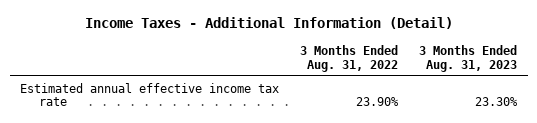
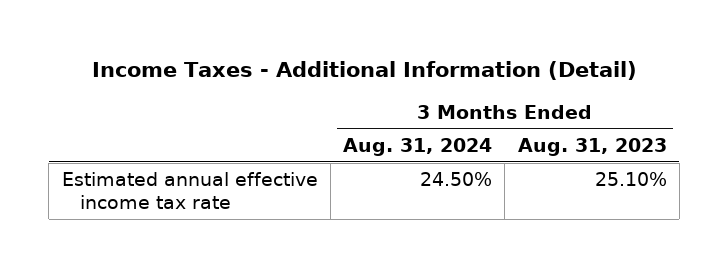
[300,45,399,72] 3 Months Ended Aug. 31, 2022 -> none
none -> [343,138,493,157] Aug. 31, 2024
[475,97,519,107] 23.30% -> [594,172,667,187] 25.10%

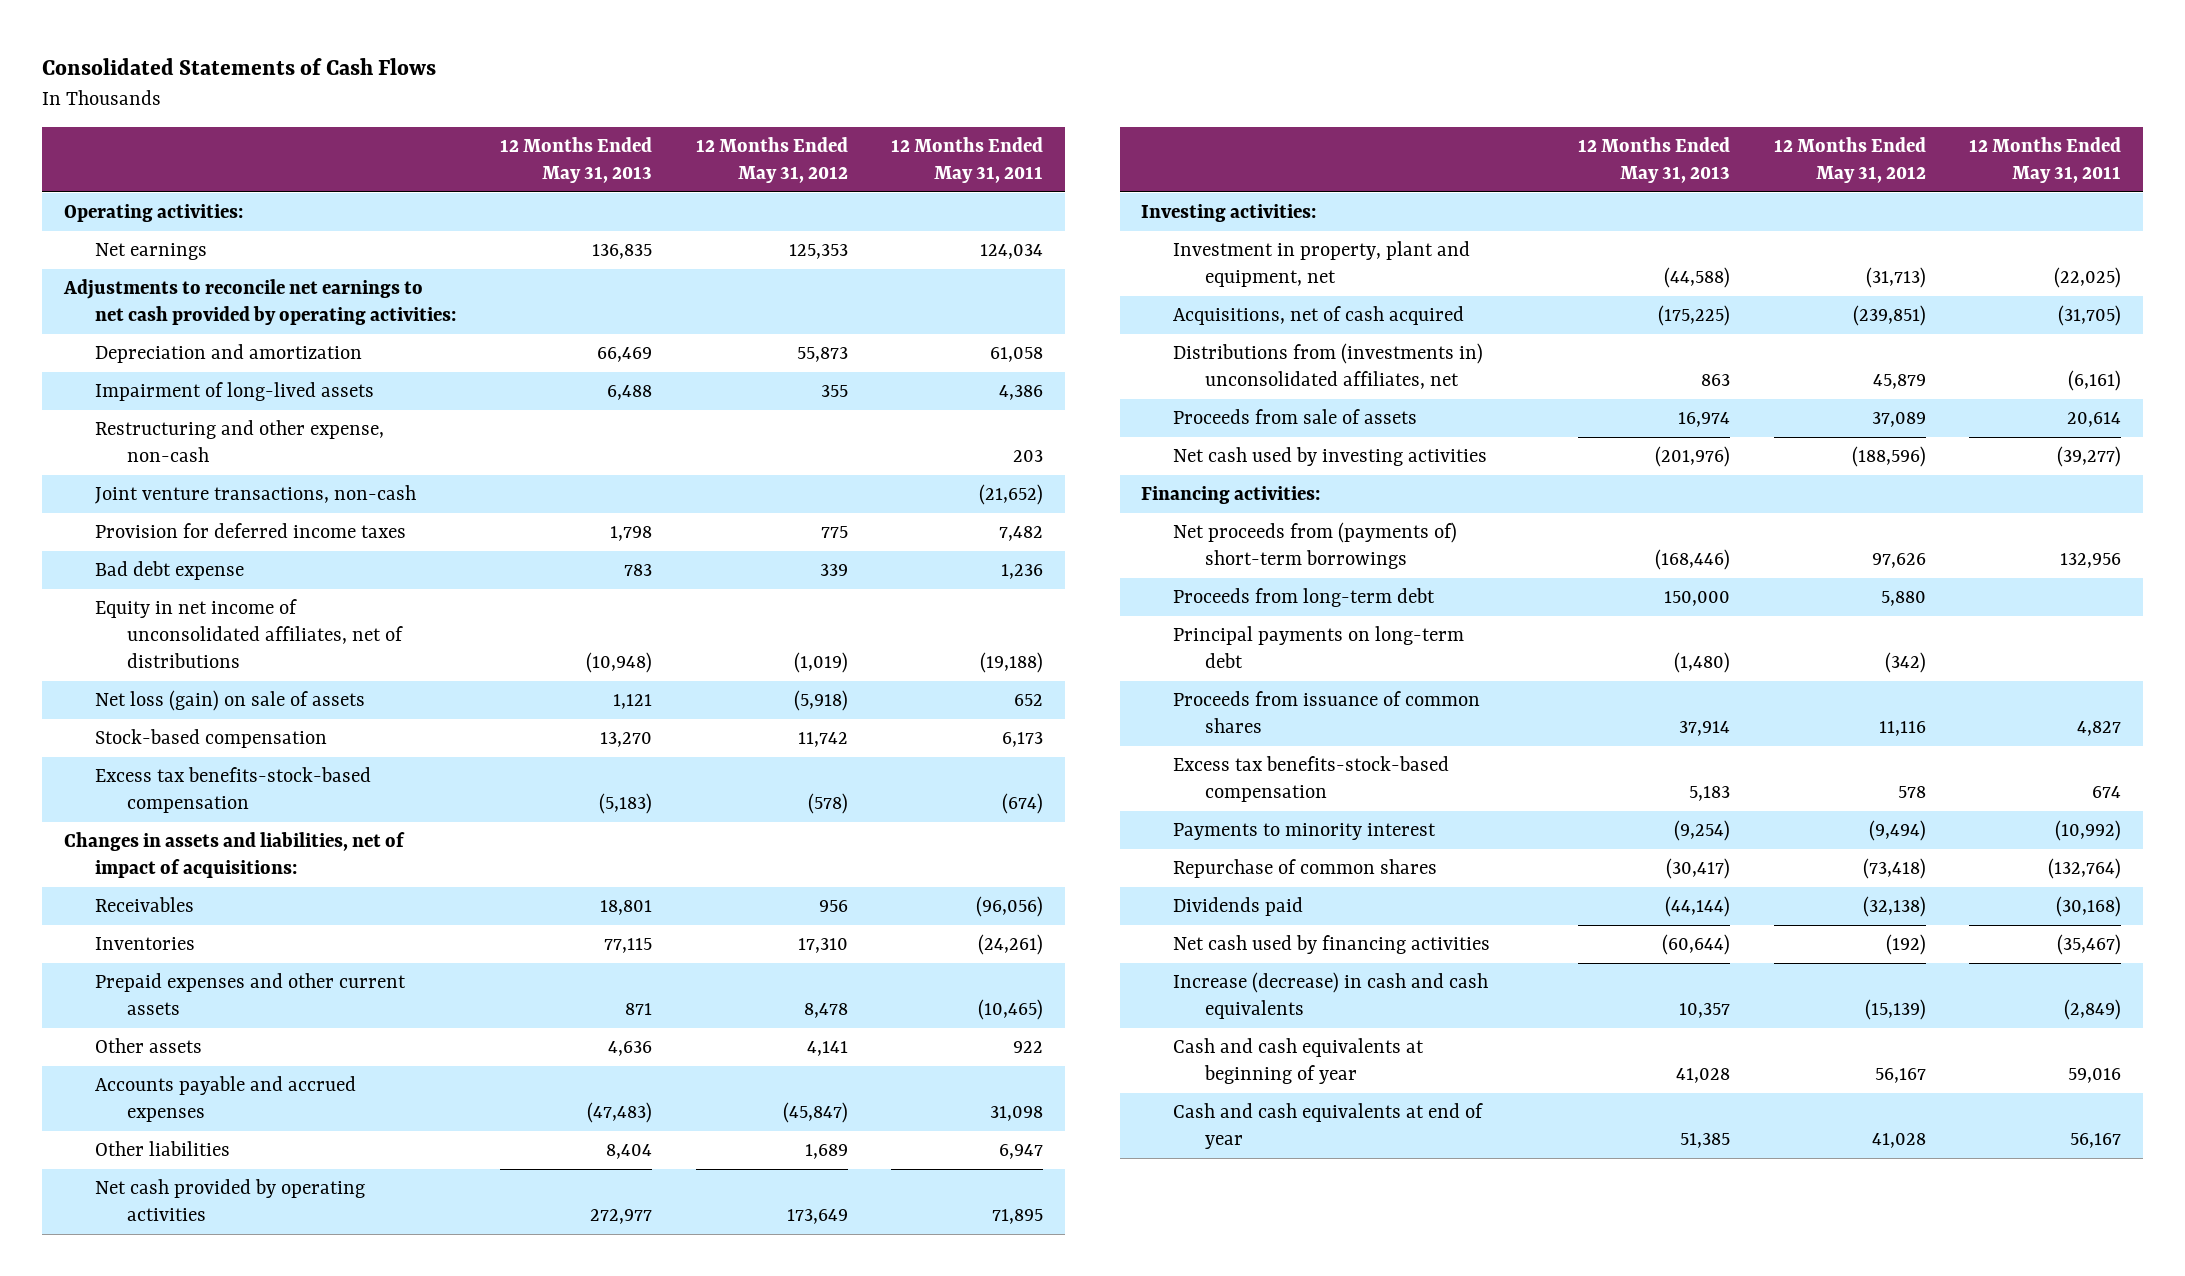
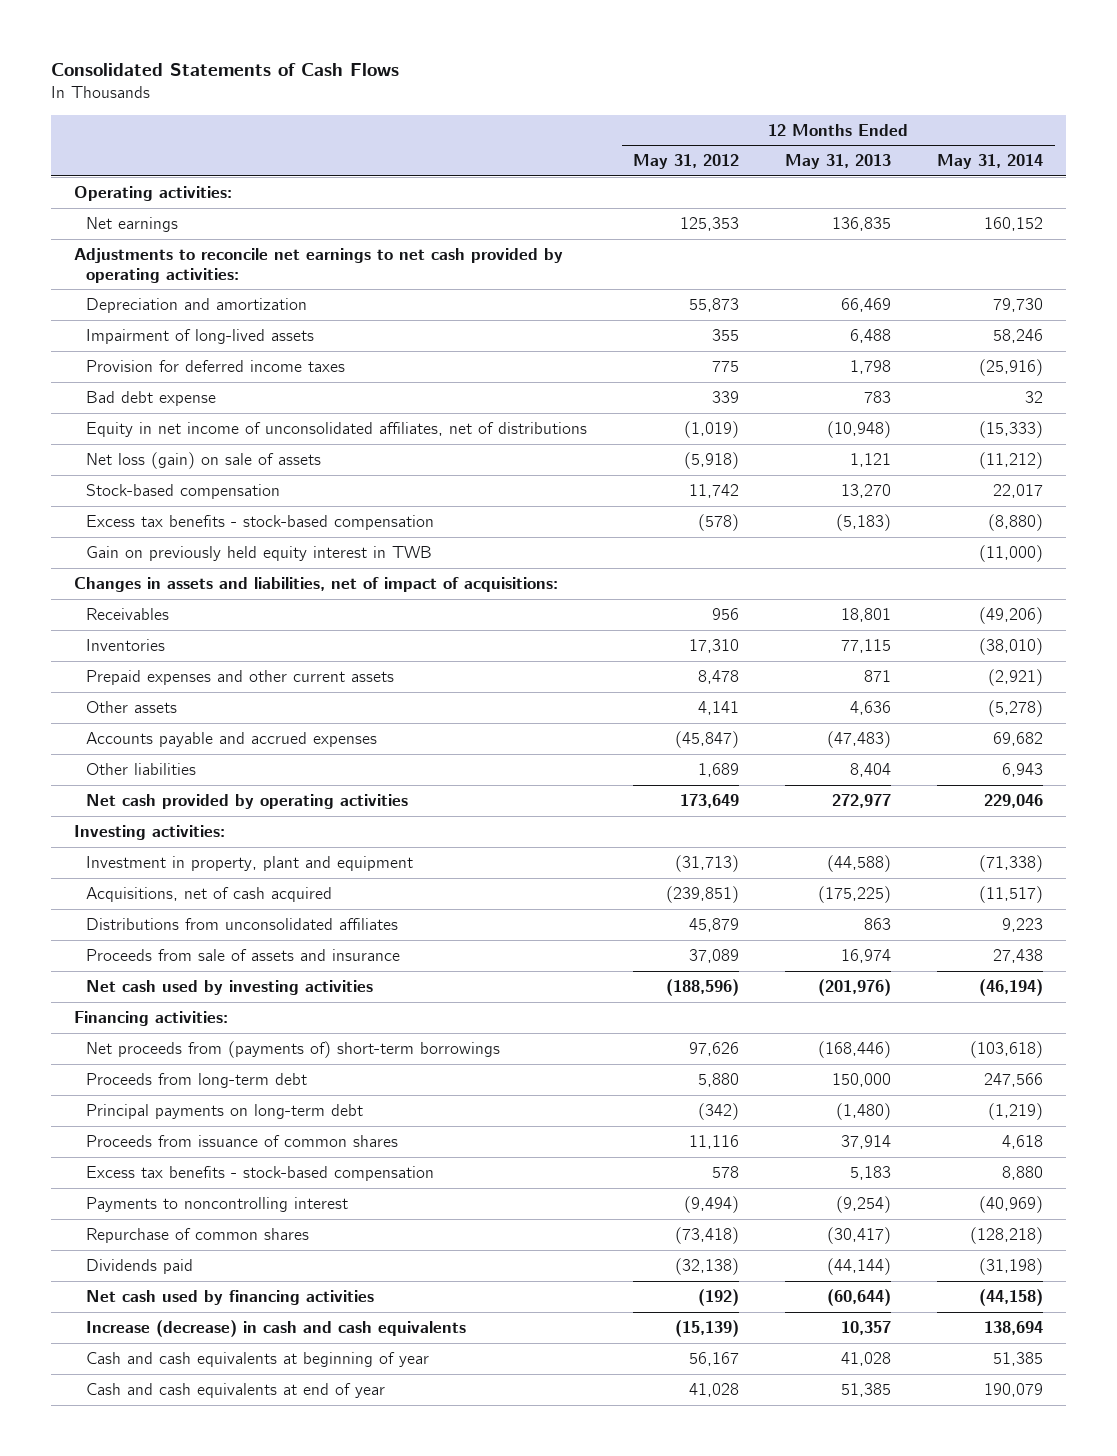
[891,136,1044,183] 12 Months Ended May 31, 2011 -> none
none -> [937,154,1044,170] May 31, 2014
[95,420,385,463] Restructuring and other expense, non-cash -> none
[95,485,417,505] Joint venture transactions, non-cash -> none
[95,767,372,814] Excess tax benefits-stock-based compensation -> [86,514,435,530] Excess tax benefits - stock-based compensation
none -> [86,545,433,561] Gain on previously held equity interest in TWB
[1173,241,1471,288] Investment in property, plant and equipment, net -> [86,855,414,871] Investment in property, plant and equipment
[1173,343,1484,390] Distributions from (investments in) unconsolidated affiliates, net -> [86,917,399,930] Distributions from unconsolidated affiliates
[1173,409,1418,425] Proceeds from sale of assets -> [86,948,401,961] Proceeds from sale of assets and insurance
[1173,756,1450,803] Excess tax benefits-stock-based compensation -> [86,1165,435,1181] Excess tax benefits - stock-based compensation
[1173,823,1437,841] Payments to minority interest -> [86,1196,349,1212] Payments to noncontrolling interest

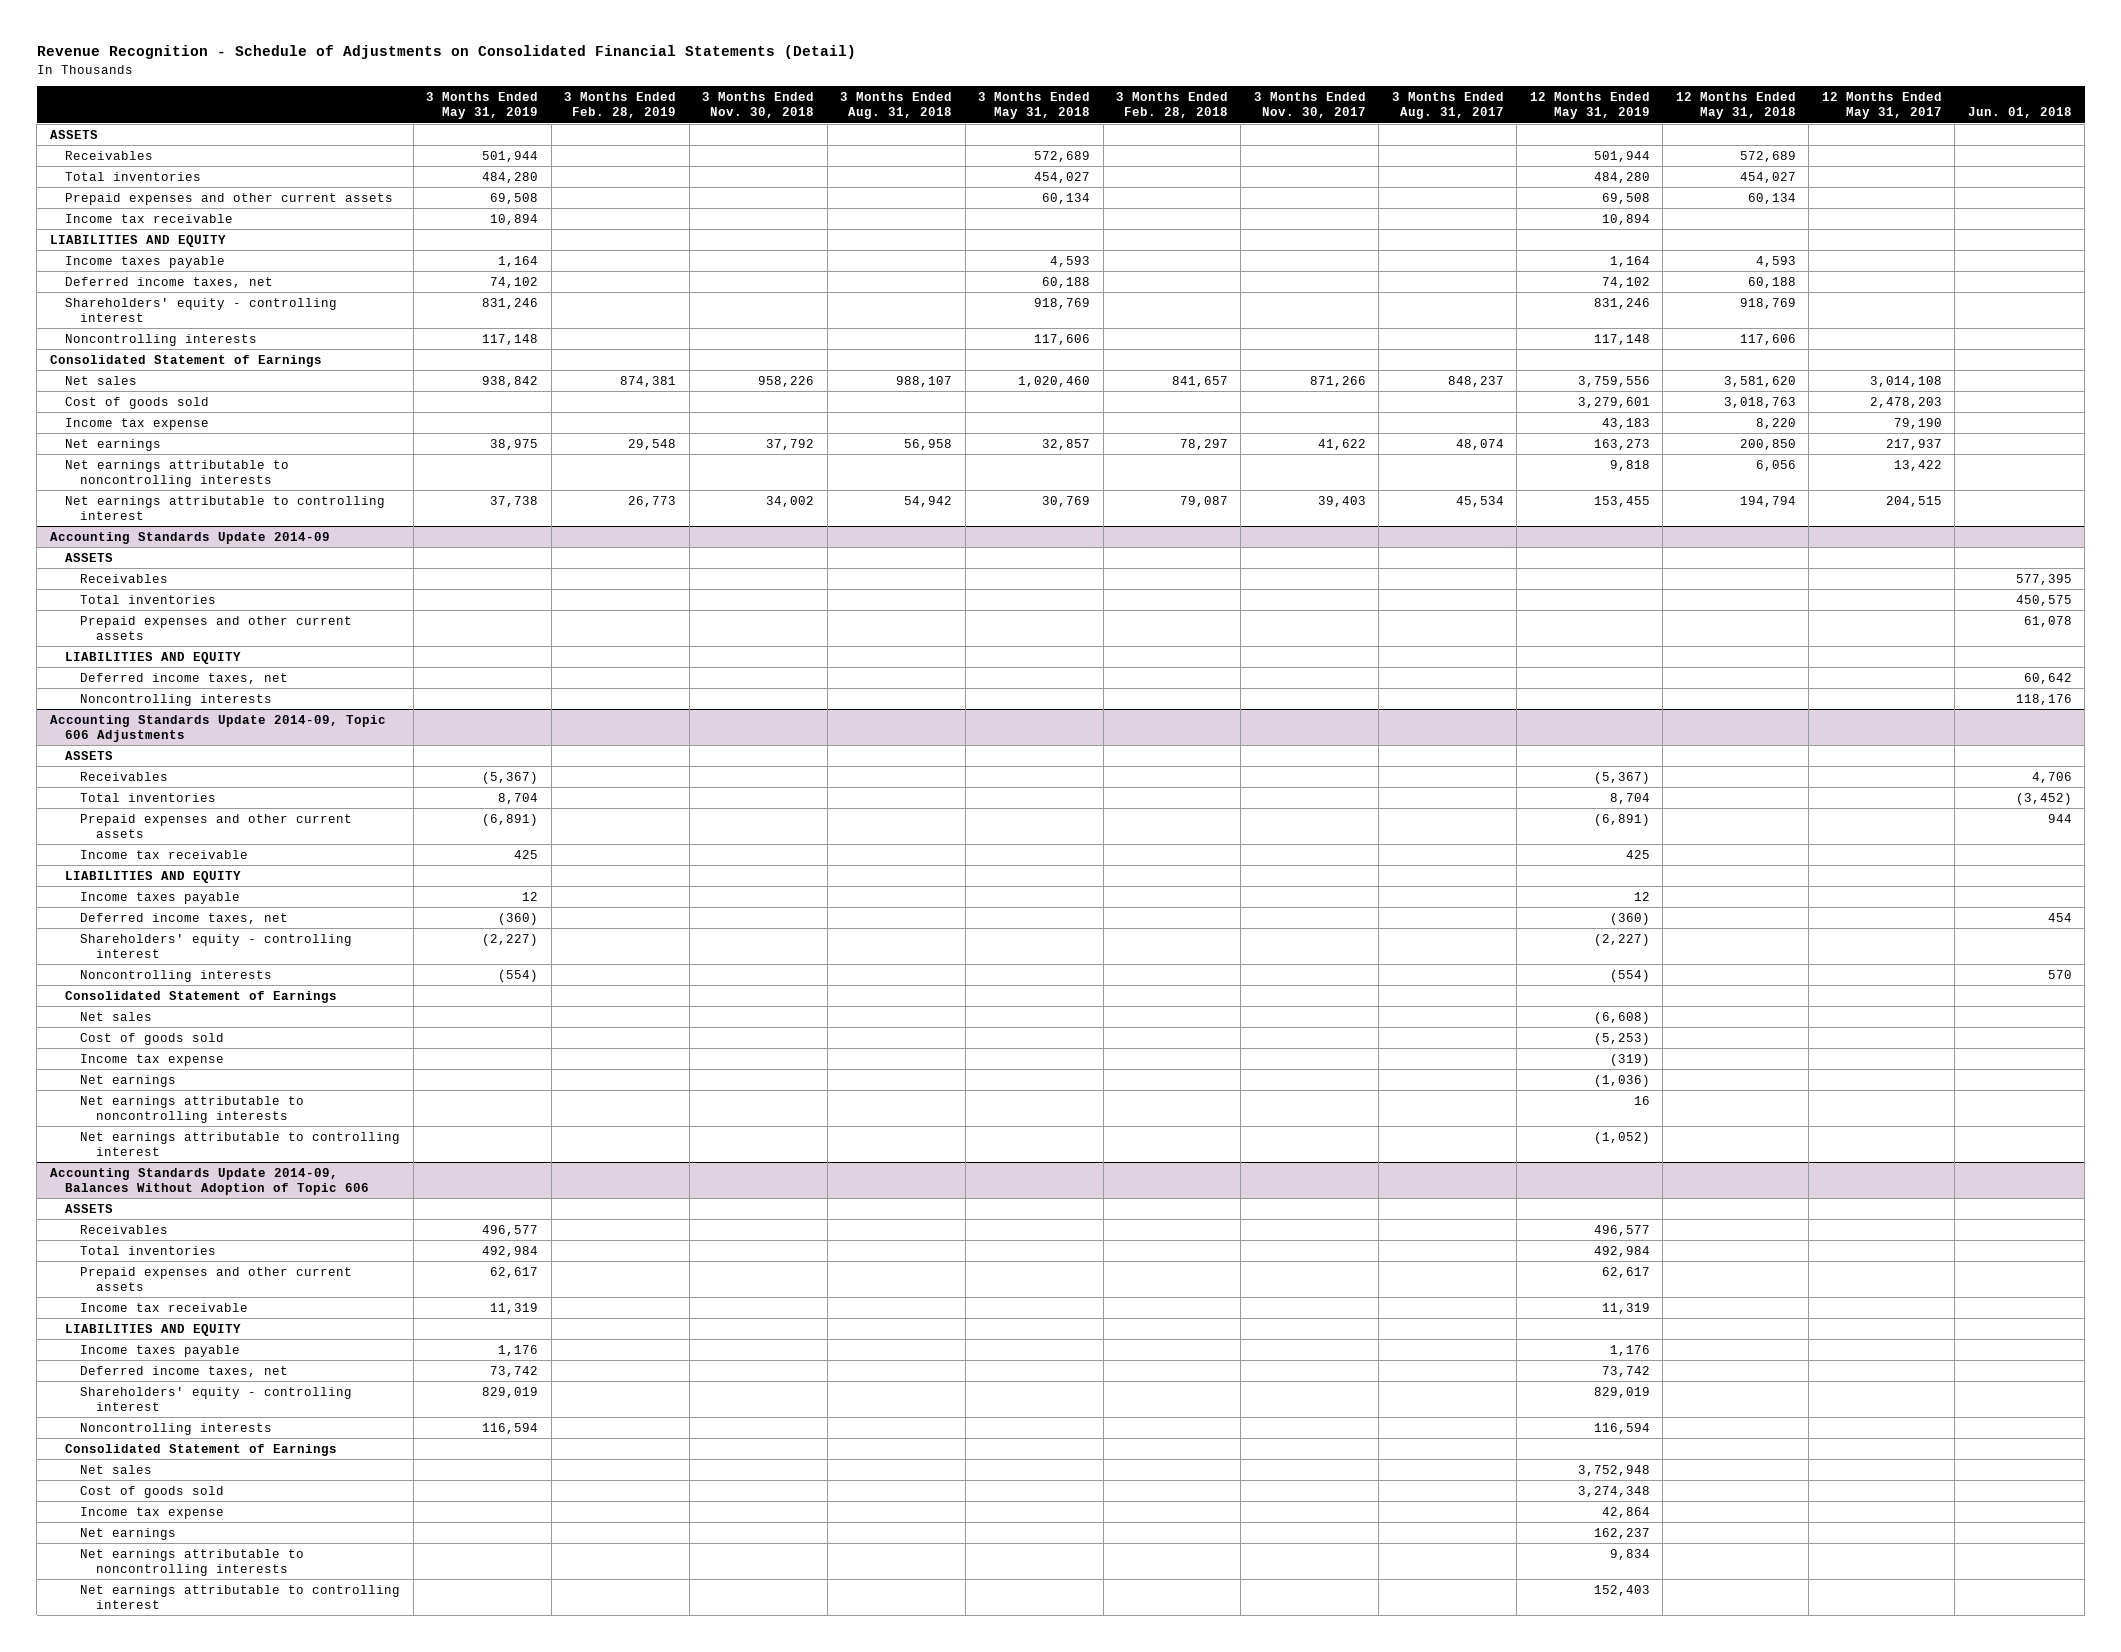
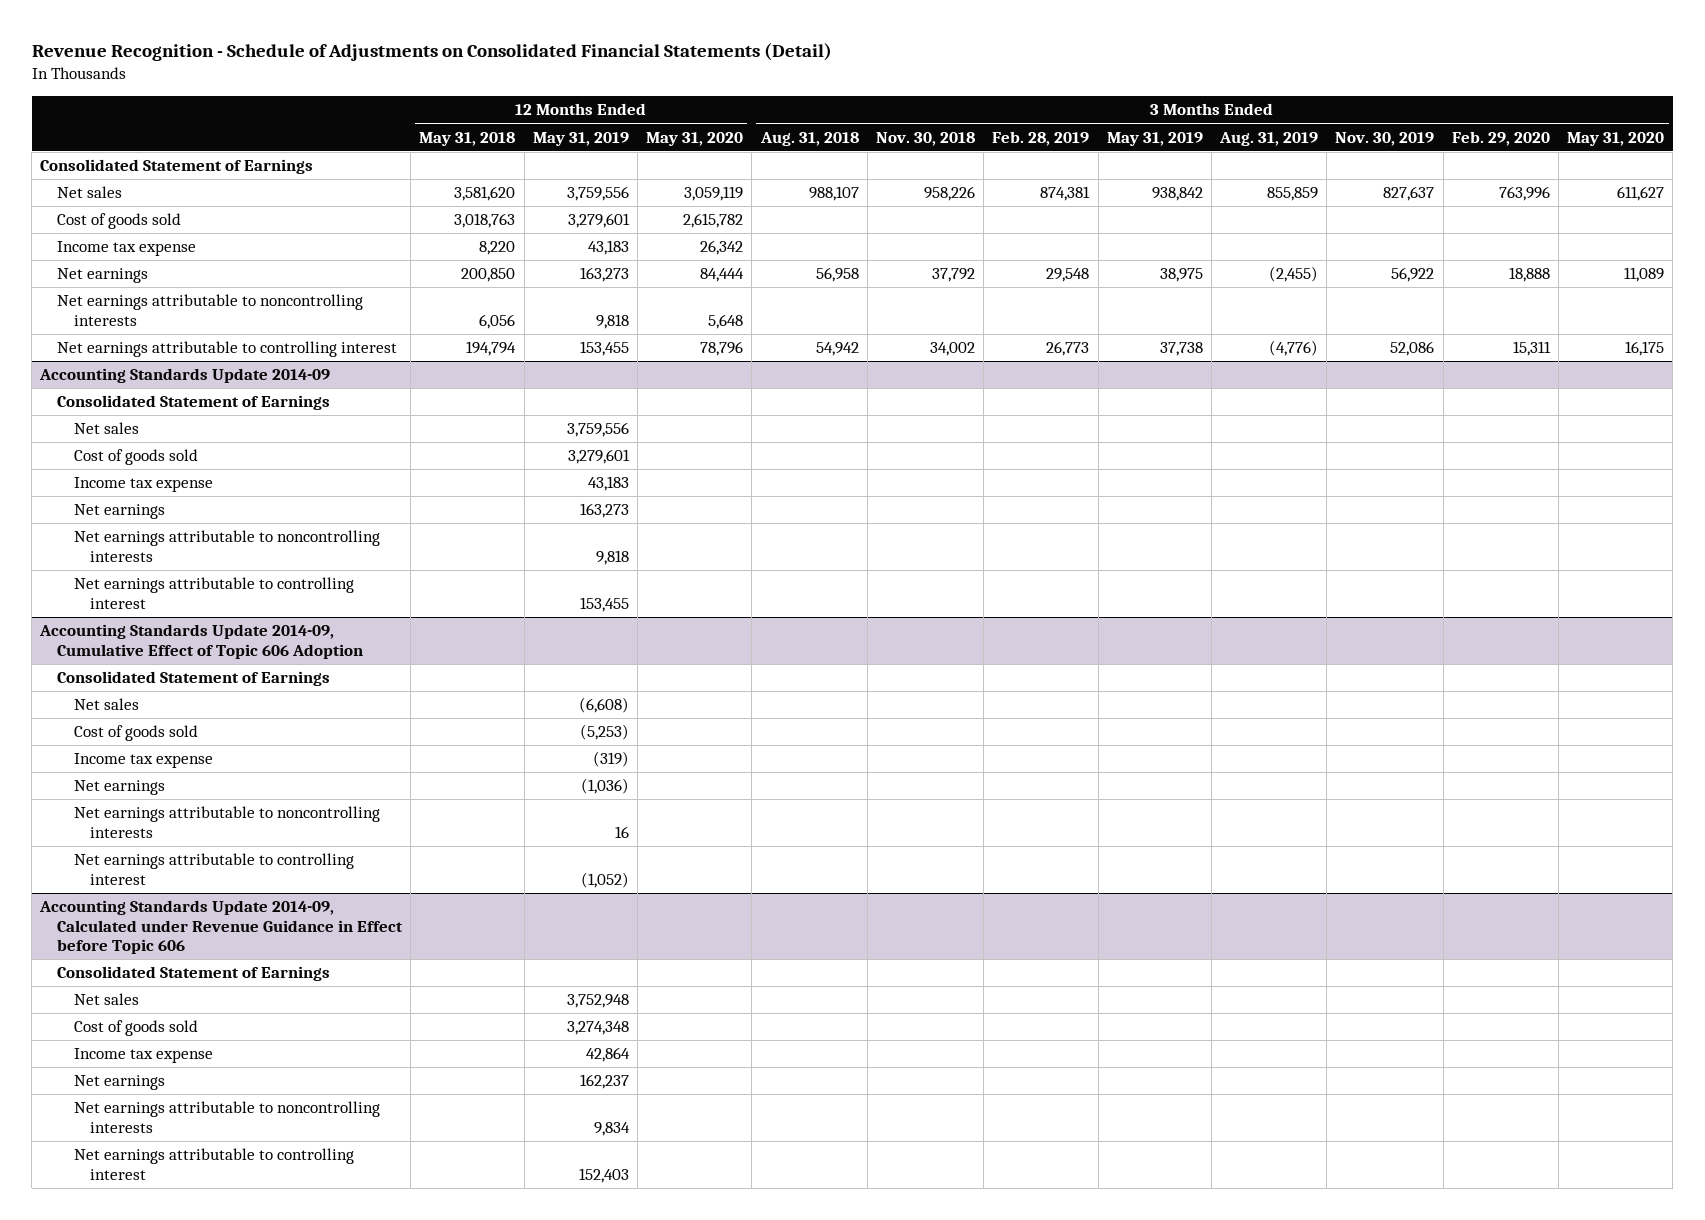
[978,92,1091,120] 3 Months Ended May 31, 2018 -> none
[1115,92,1228,119] 3 Months Ended Feb. 28, 2018 -> none
[1253,92,1366,119] 3 Months Ended Nov. 30, 2017 -> none
[1391,92,1504,120] 3 Months Ended Aug. 31, 2017 -> none
[1821,92,1942,120] 12 Months Ended May 31, 2017 -> none
[1967,107,2072,119] Jun. 01, 2018 -> none
none -> [646,131,744,146] May 31, 2020
none -> [1219,131,1319,146] Aug. 31, 2019
none -> [1335,131,1435,146] Nov. 30, 2019
none -> [1451,130,1550,146] Feb. 29, 2020
none -> [1567,131,1665,146] May 31, 2020
[49,129,98,139] ASSETS -> none
[65,150,154,160] Receivables -> none
[65,171,202,181] Total inventories -> none
[65,192,394,205] Prepaid expenses and other current assets -> none
[65,213,234,223] Income tax receivable -> none
[49,234,226,247] LIABILITIES AND EQUITY -> none
[65,255,226,268] Income taxes payable -> none
[65,276,274,288] Deferred income taxes, net -> none
[65,297,338,322] Shareholders' equity - controlling interest -> none
[65,333,258,346] Noncontrolling interests -> none
[65,552,114,562] ASSETS -> none
[80,573,169,583] Receivables -> none
[80,594,217,604] Total inventories -> none
[80,615,353,640] Prepaid expenses and other current assets -> none
[65,651,242,664] LIABILITIES AND EQUITY -> none
[80,672,289,684] Deferred income taxes, net -> none
[80,693,273,706] Noncontrolling interests -> none
[49,714,386,742] Accounting Standards Update 2014-09, Topic 606 Adjustments -> none
[65,750,114,760] ASSETS -> none
[80,771,169,781] Receivables -> none
[80,792,217,802] Total inventories -> none
[80,813,353,838] Prepaid expenses and other current assets -> none
[80,849,249,859] Income tax receivable -> none
[65,870,242,883] LIABILITIES AND EQUITY -> none
[80,891,241,904] Income taxes payable -> none
[80,912,289,924] Deferred income taxes, net -> none
[80,933,353,958] Shareholders' equity - controlling interest -> none
[80,969,273,982] Noncontrolling interests -> none
none -> [73,422,139,435] Net sales
none -> [73,449,198,466] Cost of goods sold
none -> [73,477,213,493] Income tax expense
none -> [73,504,165,520] Net earnings
none -> [73,530,380,562] Net earnings attributable to noncontrolling interests
none -> [73,577,354,609] Net earnings attributable to controlling interest
none -> [39,624,363,659] Accounting Standards Update 2014-09, Cumulative Effect of Topic 606 Adoption
none -> [56,671,330,687] Consolidated Statement of Earnings
[49,1167,370,1195] Accounting Standards Update 2014-09, Balances Without Adoption of Topic 606 -> none
[65,1203,114,1213] ASSETS -> none
[80,1224,169,1234] Receivables -> none
[80,1245,217,1255] Total inventories -> none
[80,1266,353,1291] Prepaid expenses and other current assets -> none
[80,1302,249,1312] Income tax receivable -> none
[65,1323,242,1336] LIABILITIES AND EQUITY -> none
[80,1344,241,1357] Income taxes payable -> none
[80,1365,289,1377] Deferred income taxes, net -> none
[80,1386,353,1411] Shareholders' equity - controlling interest -> none
[80,1422,273,1435] Noncontrolling interests -> none
none -> [39,900,403,955] Accounting Standards Update 2014-09, Calculated under Revenue Guidance in Effect before Topic 606

